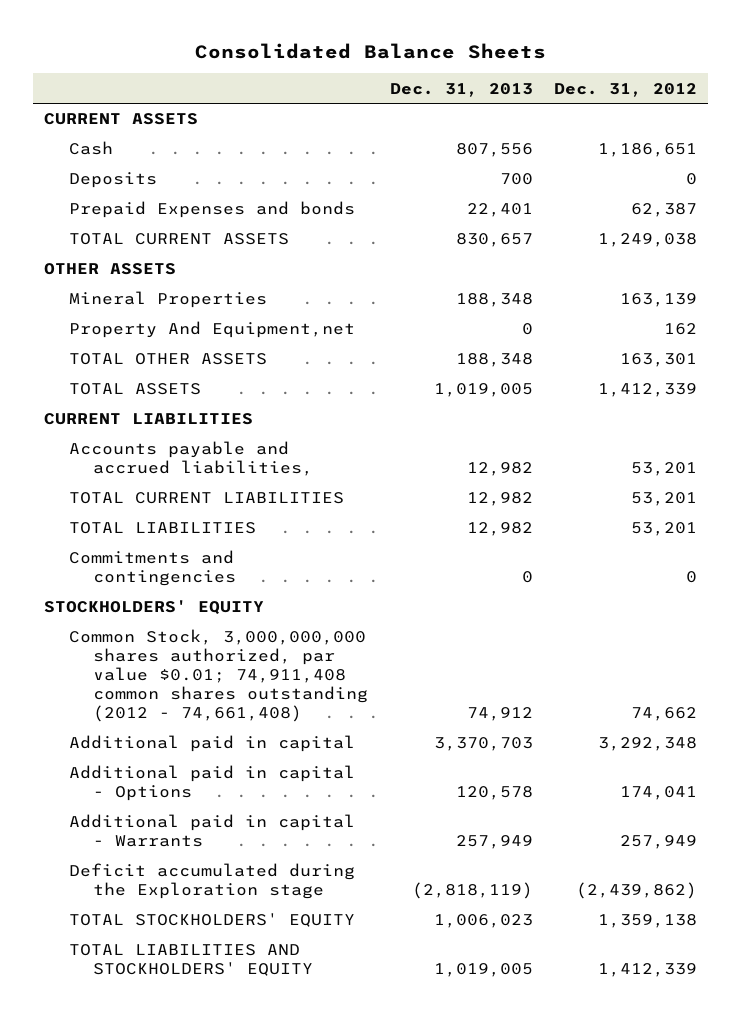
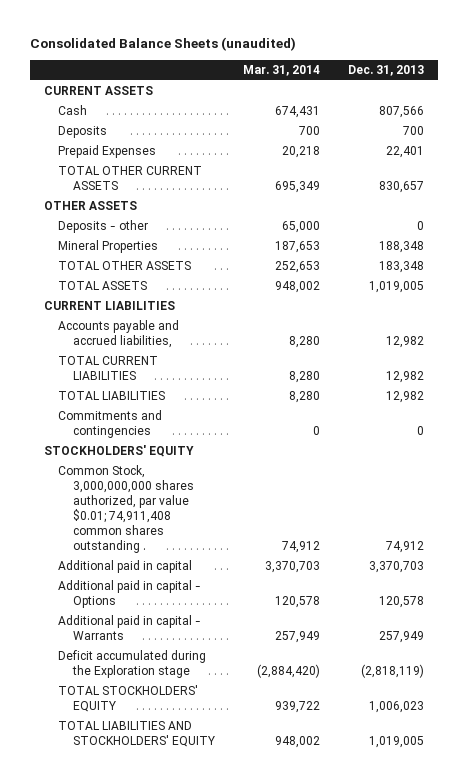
[194,42,546,59] Consolidated Balance Sheets -> [29,36,296,51] Consolidated Balance Sheets (unaudited)
[554,82,698,97] Dec. 31, 2012 -> none
none -> [243,65,321,77] Mar. 31, 2014
[455,143,533,158] 807,556 -> [379,106,425,119] 807,566
[68,201,355,219] Prepaid Expenses and bonds -> [58,145,157,159] Prepaid Expenses
[68,233,289,246] TOTAL CURRENT ASSETS -> [58,166,203,191] TOTAL OTHER CURRENT ASSETS
none -> [58,220,149,234] Deposits - other
[68,321,355,339] Property And Equipment,net -> none
[455,353,533,368] 188,348 -> [379,261,425,274] 183,348
[68,629,369,723] Common Stock, 3,000,000,000 shares authorized, par value $0.01; 74,911,408 common shares outstanding (2012 - 74,661,408) -> [58,465,195,554] Common Stock, 3,000,000,000 shares authorized, par value $0.01; 74,911,408 common shares outstanding .

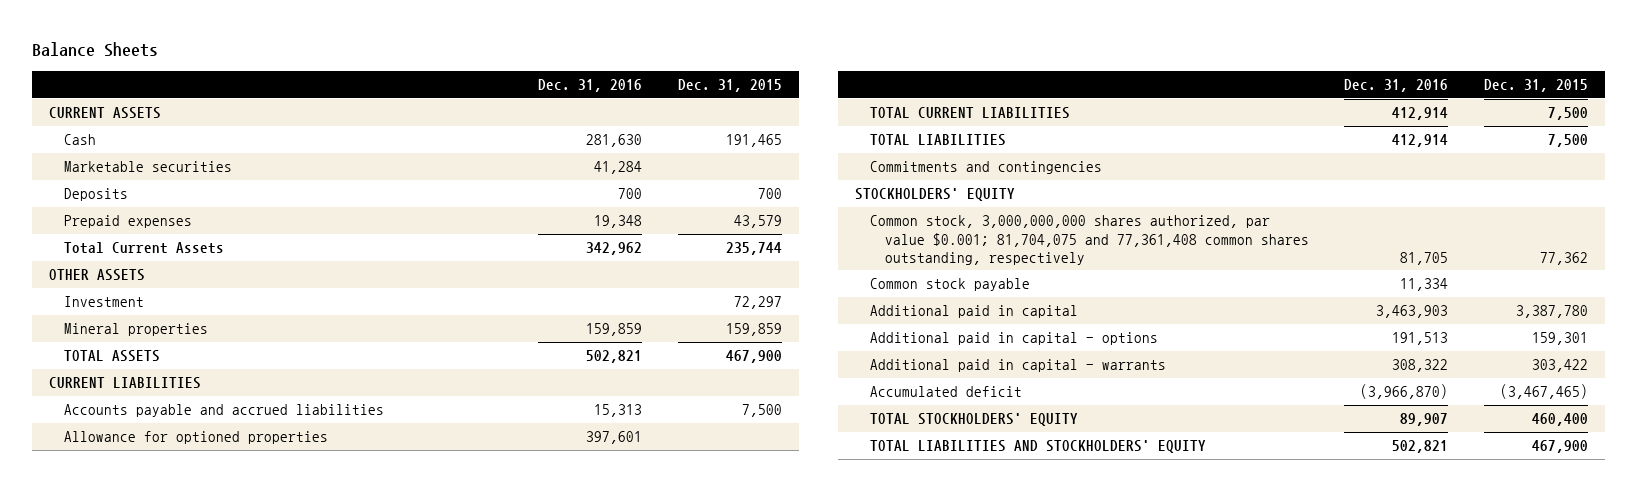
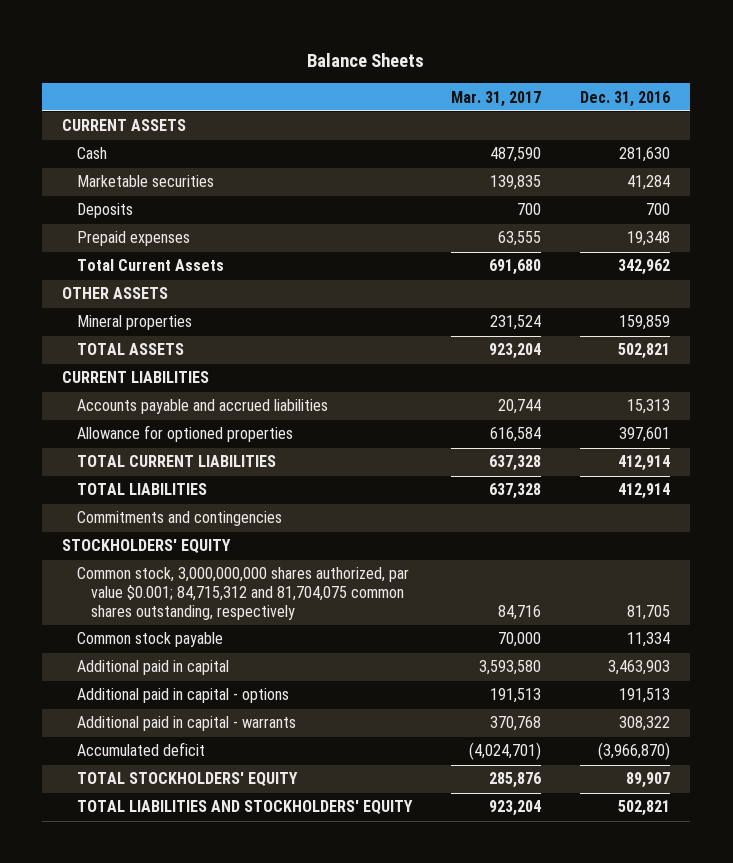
[677,79,782,93] Dec. 31, 2015 -> none
none -> [450,90,541,107] Mar. 31, 2017
[64,296,145,308] Investment -> none
[869,215,1309,265] Common stock, 3,000,000,000 shares authorized, par value $0.001; 81,704,075 and 77,361,408 common shares outstanding, respectively -> [76,567,409,621] Common stock, 3,000,000,000 shares authorized, par value $0.001; 84,715,312 and 81,704,075 common shares outstanding, respectively

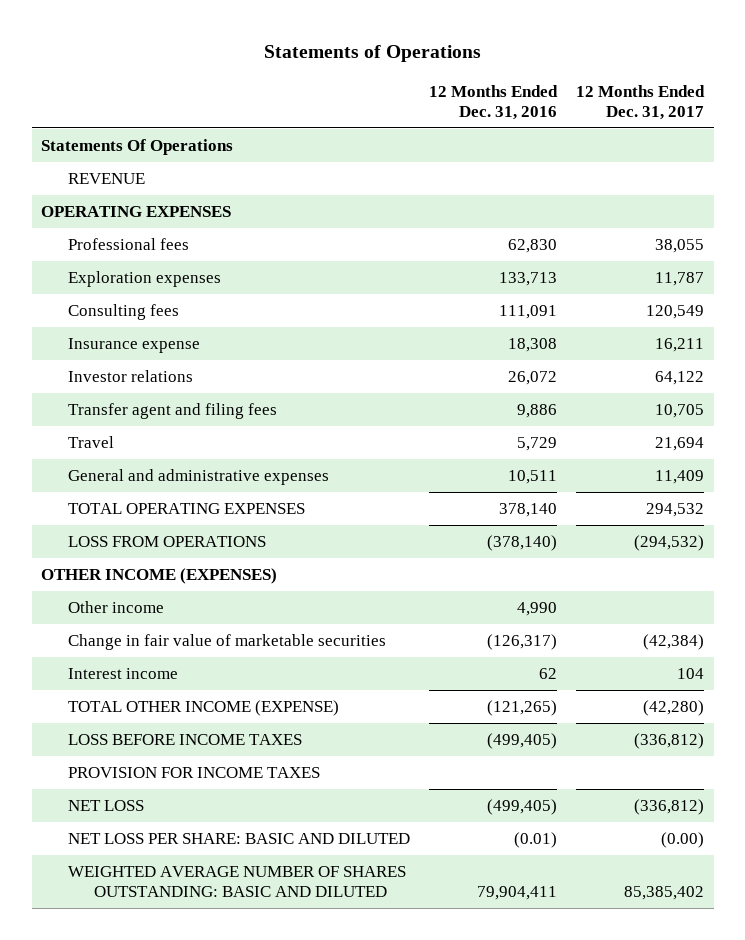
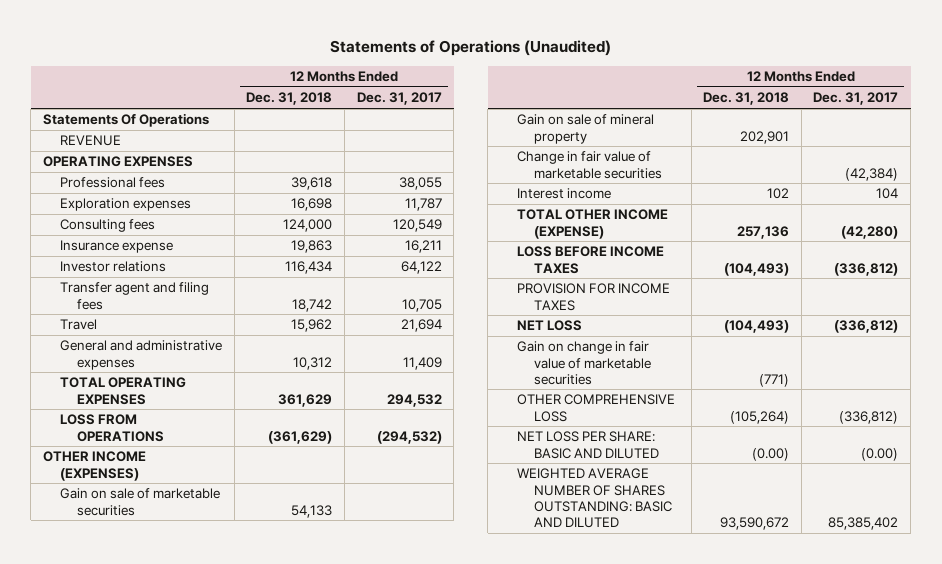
[263,44,481,62] Statements of Operations -> [329,40,611,57] Statements of Operations (Unaudited)
[428,84,558,120] 12 Months Ended Dec. 31, 2016 -> none
none -> [246,92,333,106] Dec. 31, 2018
[67,601,164,614] Other income -> none
none -> [60,488,221,516] Gain on sale of marketable securities
none -> [517,114,655,144] Gain on sale of mineral property
none -> [517,341,652,385] Gain on change in fair value of marketable securities
none -> [517,394,676,422] OTHER COMPREHENSIVE LOSS

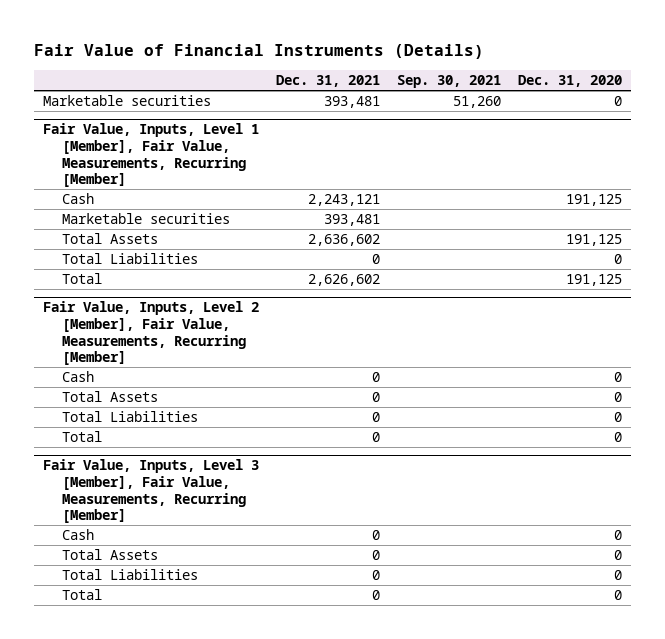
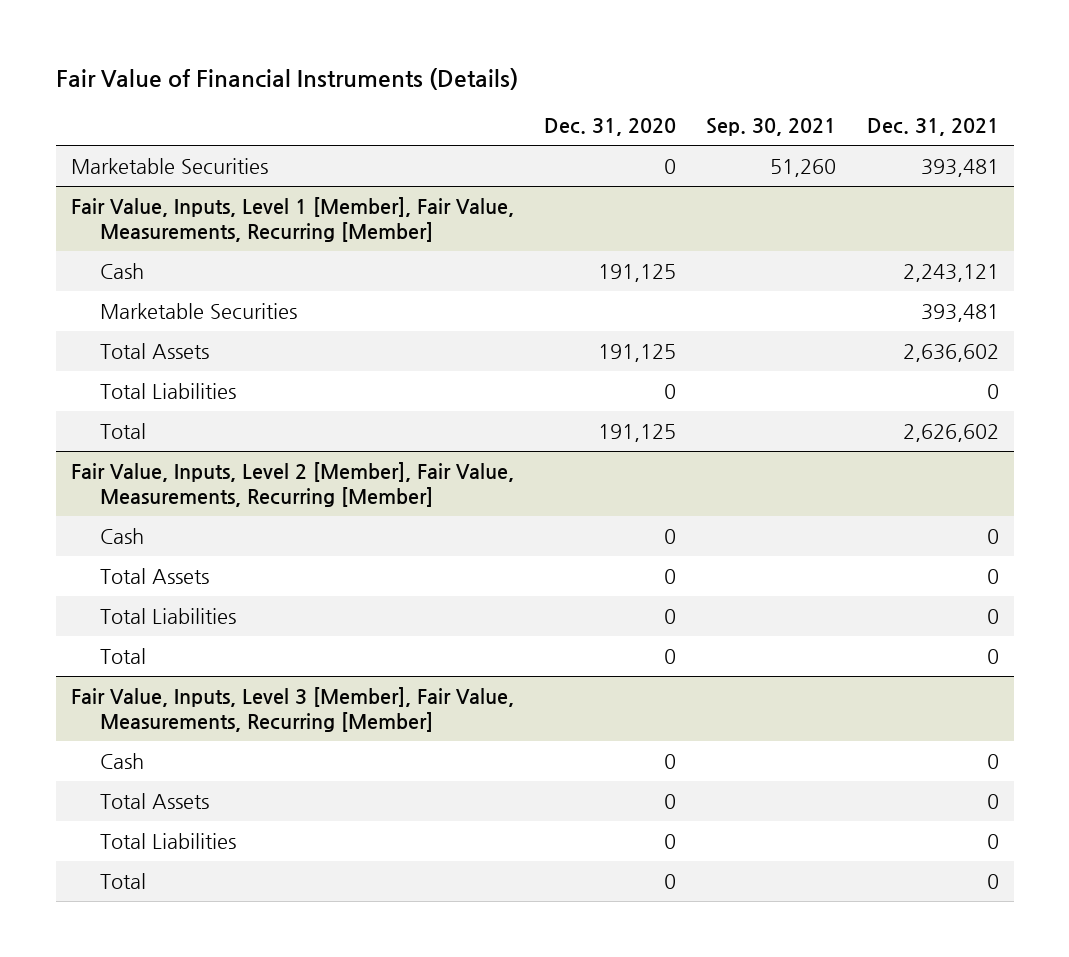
[42,95,211,107] Marketable securities -> [70,157,268,174] Marketable Securities
[61,213,230,225] Marketable securities -> [100,302,298,319] Marketable Securities

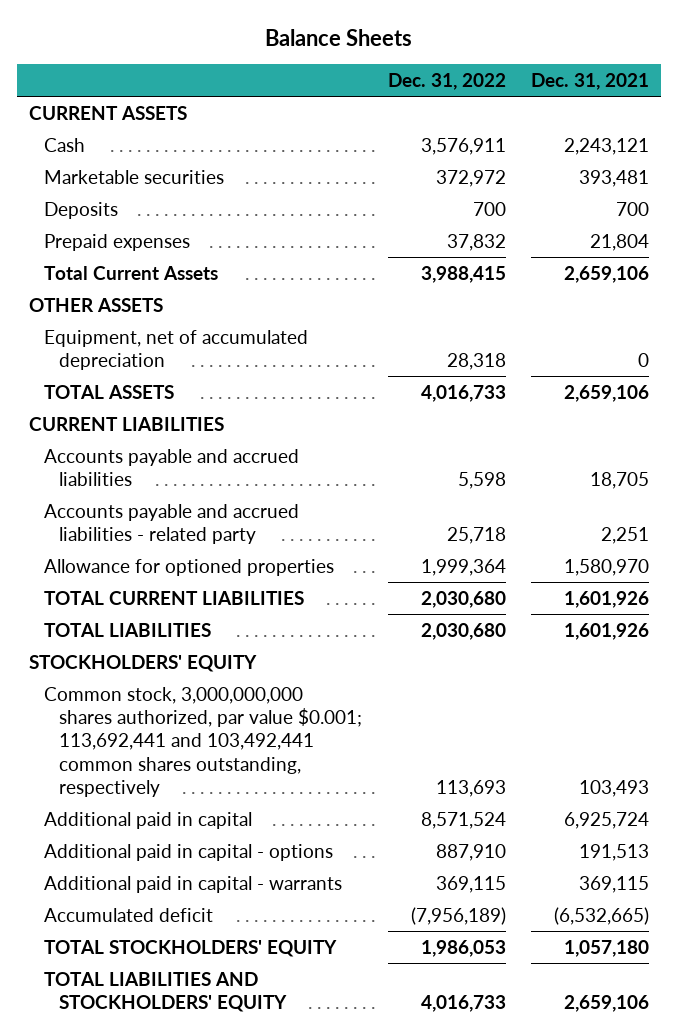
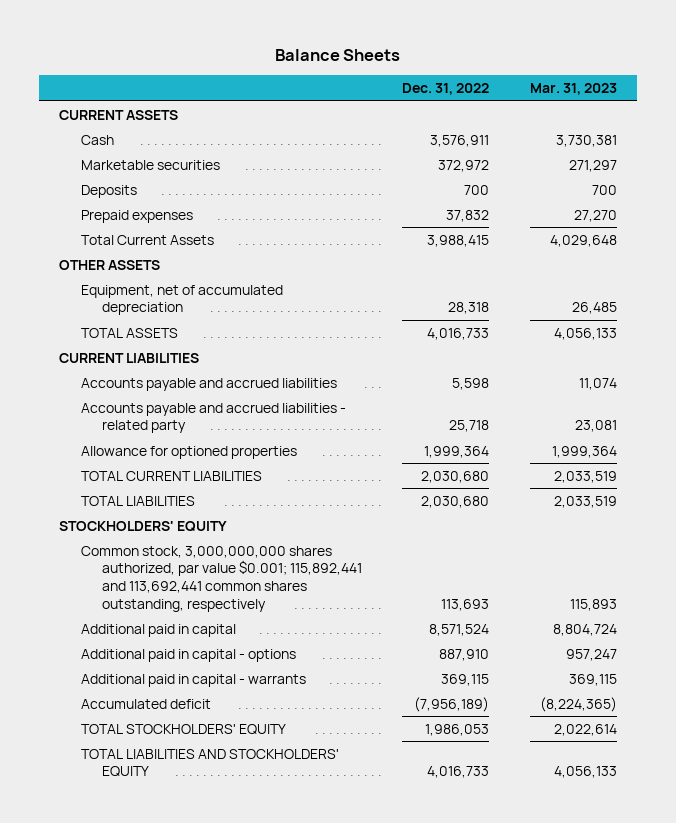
[530,73,649,91] Dec. 31, 2021 -> none
none -> [529,83,617,96] Mar. 31, 2023
[44,686,363,798] Common stock, 3,000,000,000 shares authorized, par value $0.001; 113,692,441 and 103,492,441 common shares outstanding, respectively -> [80,545,362,612] Common stock, 3,000,000,000 shares authorized, par value $0.001; 115,892,441 and 113,692,441 common shares outstanding, respectively

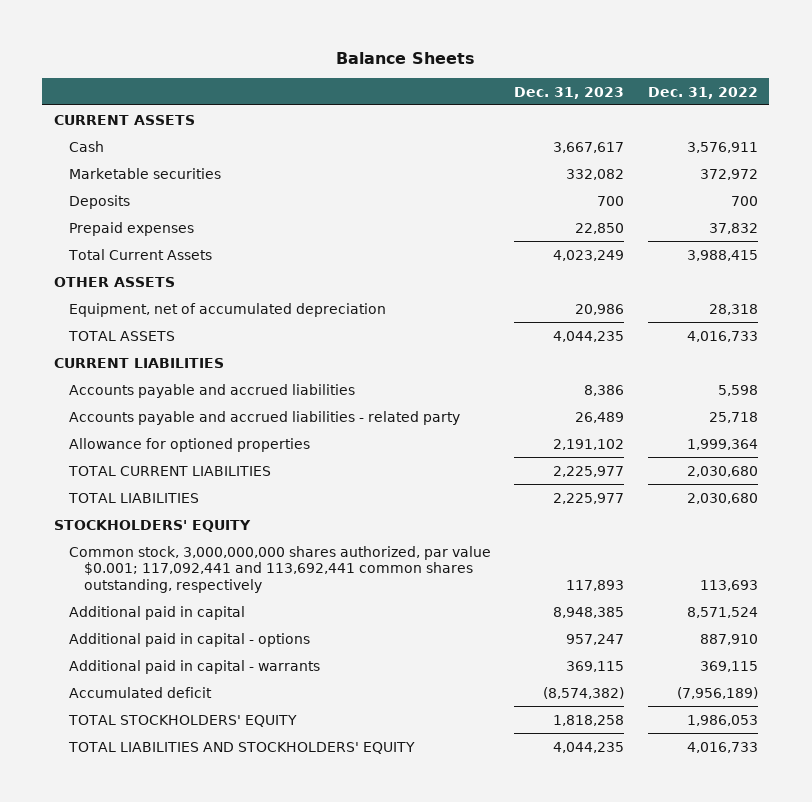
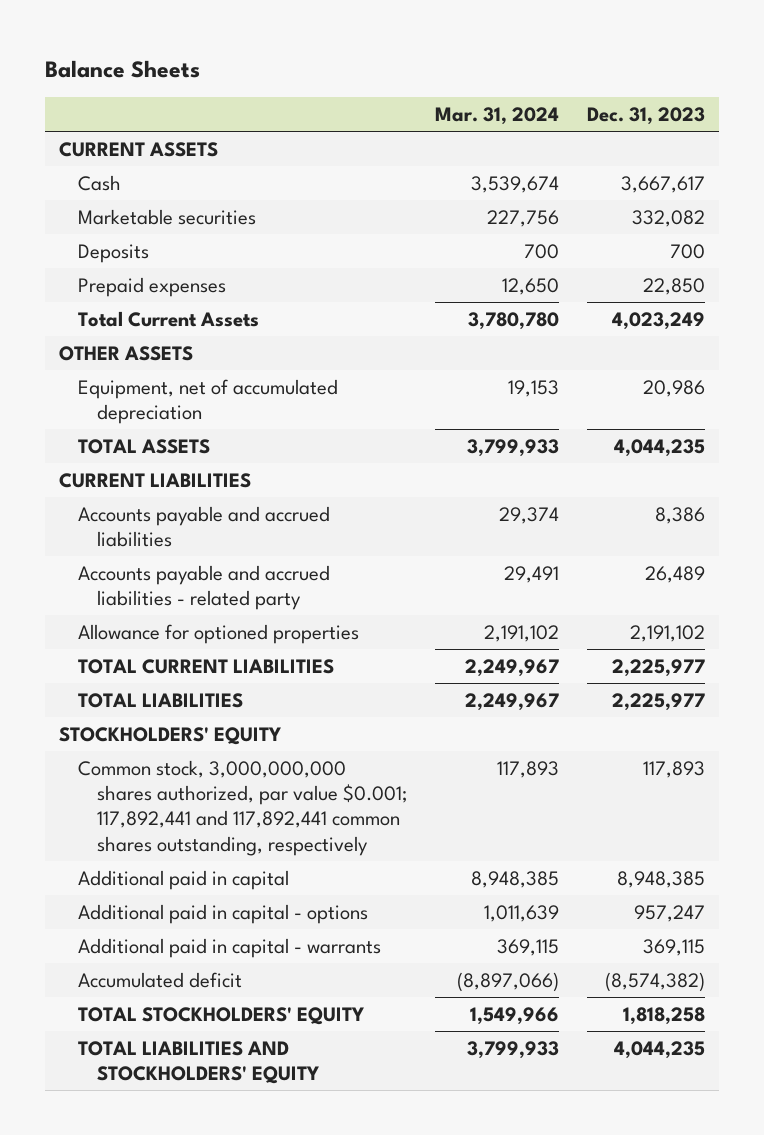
[647,86,758,99] Dec. 31, 2022 -> none
none -> [434,106,559,125] Mar. 31, 2024
[68,545,491,593] Common stock, 3,000,000,000 shares authorized, par value $0.001; 117,092,441 and 113,692,441 common shares outstanding, respectively -> [77,759,407,856] Common stock, 3,000,000,000 shares authorized, par value $0.001; 117,892,441 and 117,892,441 common shares outstanding, respectively

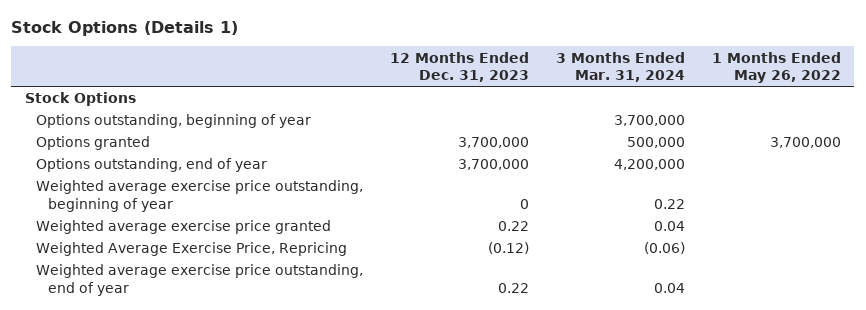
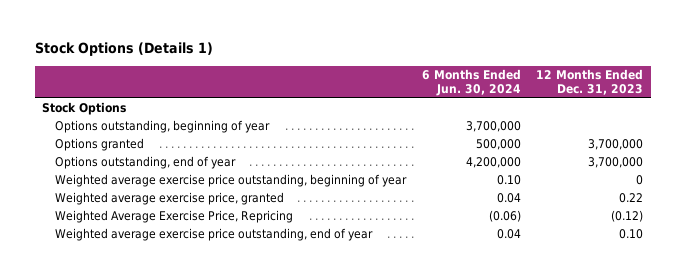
[556,51,686,83] 3 Months Ended Mar. 31, 2024 -> none
[711,51,841,84] 1 Months Ended May 26, 2022 -> none
none -> [421,69,521,97] 6 Months Ended Jun. 30, 2024
[36,220,332,235] Weighted average exercise price granted -> [55,192,285,206] Weighted average exercise price, granted
[498,282,530,293] 0.22 -> [619,229,644,240] 0.10

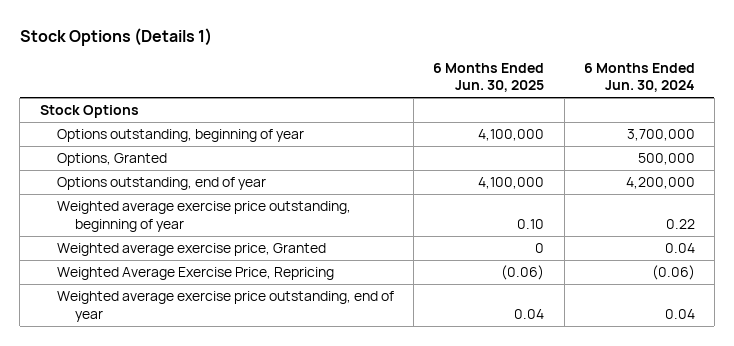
[536,69,644,96] 12 Months Ended Dec. 31, 2023 -> none
none -> [433,62,545,93] 6 Months Ended Jun. 30, 2025
[55,138,145,152] Options granted -> [57,153,168,167] Options, Granted
[496,175,521,186] 0.10 -> [665,218,695,229] 0.22
[55,192,285,206] Weighted average exercise price, granted -> [57,243,327,257] Weighted average exercise price, Granted

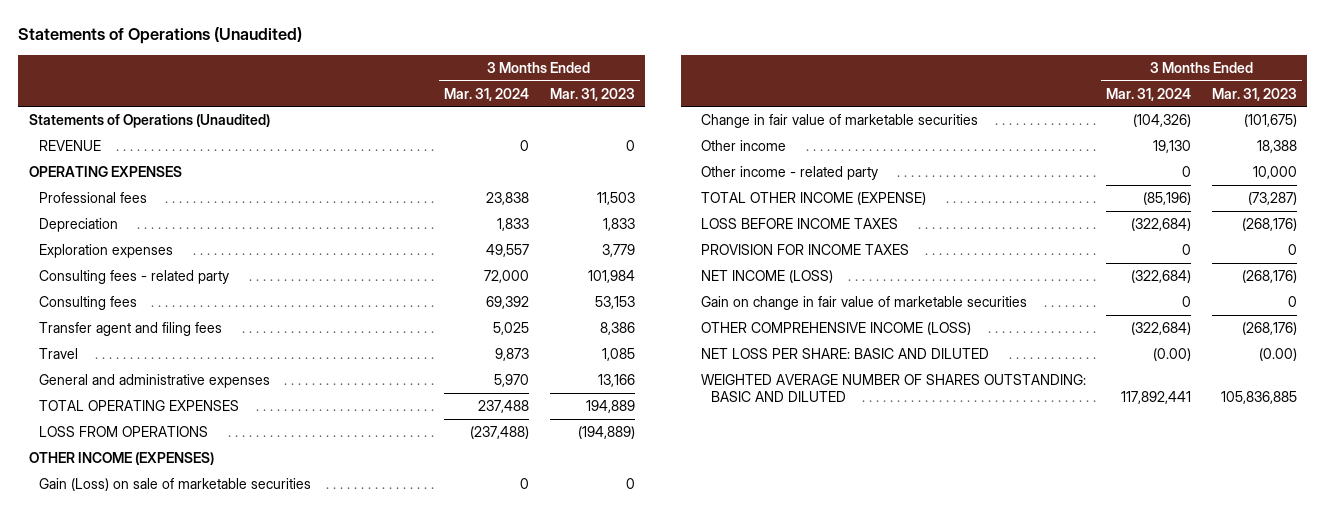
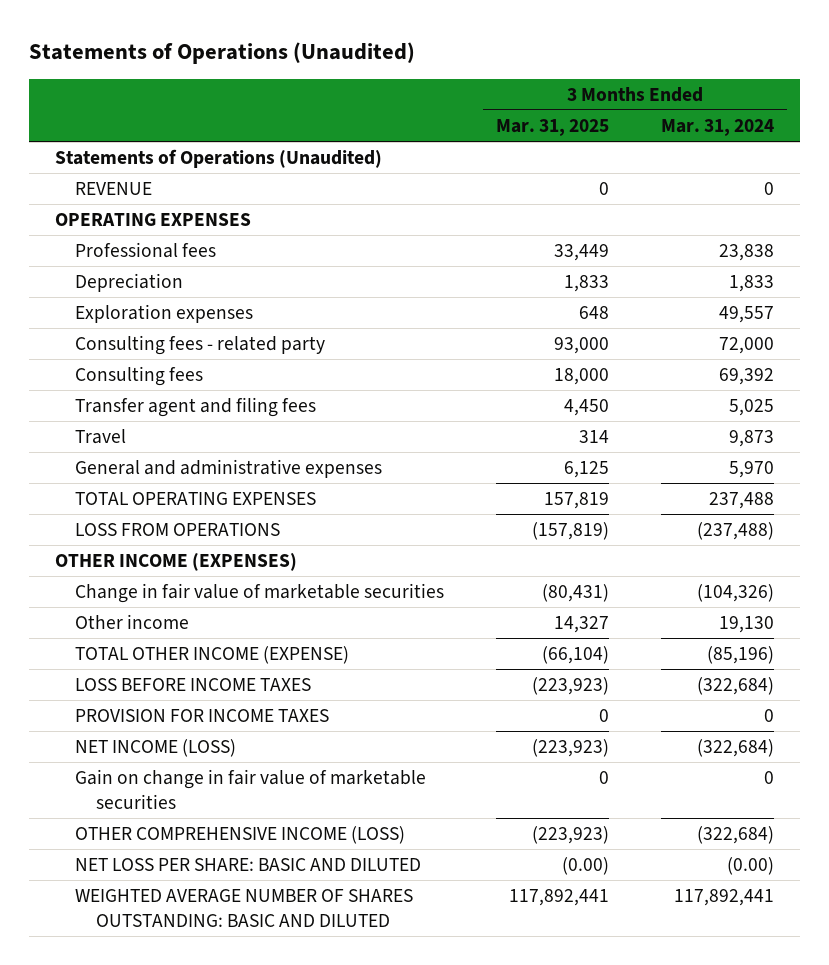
[549,87,635,101] Mar. 31, 2023 -> none
none -> [496,119,610,137] Mar. 31, 2025
[38,478,311,492] Gain (Loss) on sale of marketable securities -> none
[700,166,878,181] Other income - related party -> none

